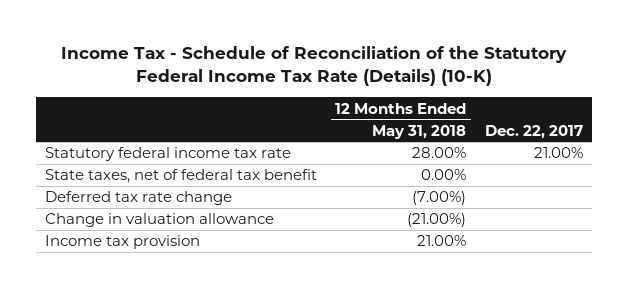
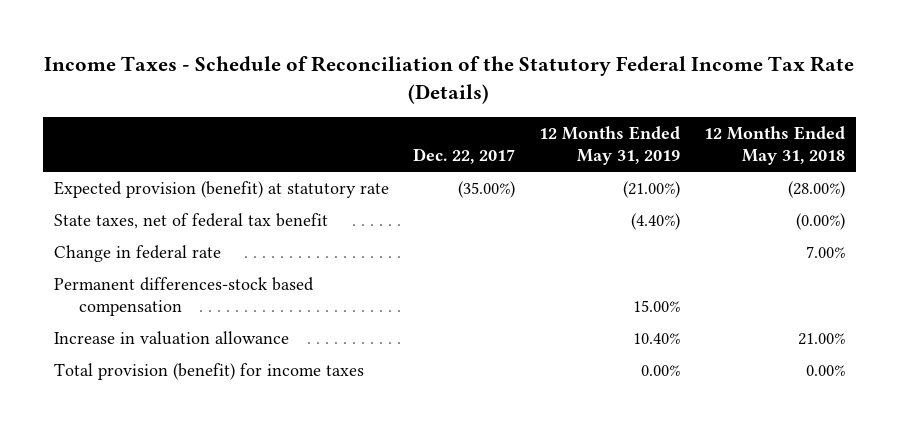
[60,46,567,87] Income Tax - Schedule of Reconciliation of the Statutory Federal Income Tax Rate (Details) (10-K) -> [44,55,855,105] Income Taxes - Schedule of Reconciliation of the Statutory Federal Income Tax Rate (Details)
none -> [538,126,680,166] 12 Months Ended May 31, 2019
[45,191,233,206] Deferred tax rate change -> none
[45,147,292,162] Statutory federal income tax rate -> [54,180,390,198] Expected provision (benefit) at statutory rate
[412,147,467,159] 28.00% -> [787,180,845,198] (28.00%)
[533,147,583,159] 21.00% -> [458,180,516,198] (35.00%)
[421,169,467,181] 0.00% -> [795,212,845,230] (0.00%)
none -> [54,244,222,262] Change in federal rate
none -> [54,276,315,316] Permanent differences-stock based compensation
[45,213,275,228] Change in valuation allowance -> [54,330,290,345] Increase in valuation allowance
[407,213,467,228] (21.00%) -> [797,332,845,345] 21.00%
[45,235,201,250] Income tax provision -> [54,362,365,380] Total provision (benefit) for income taxes
[417,235,467,247] 21.00% -> [805,364,845,376] 0.00%

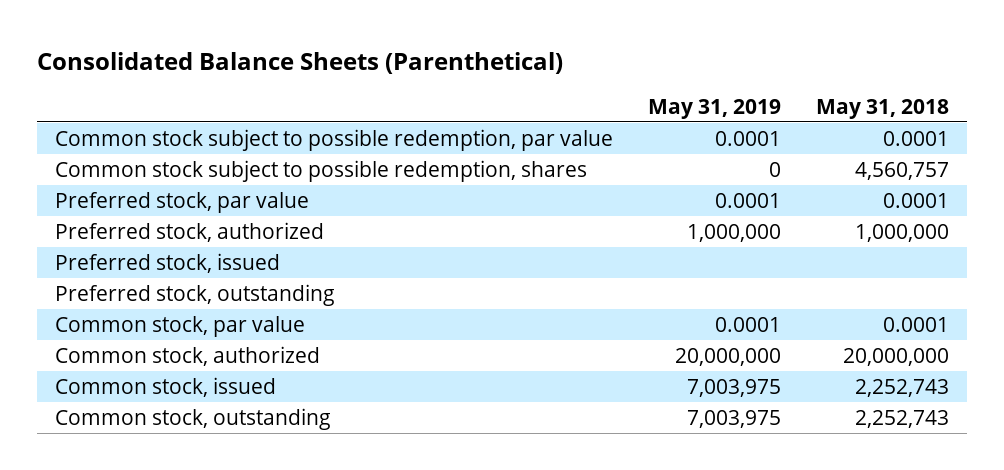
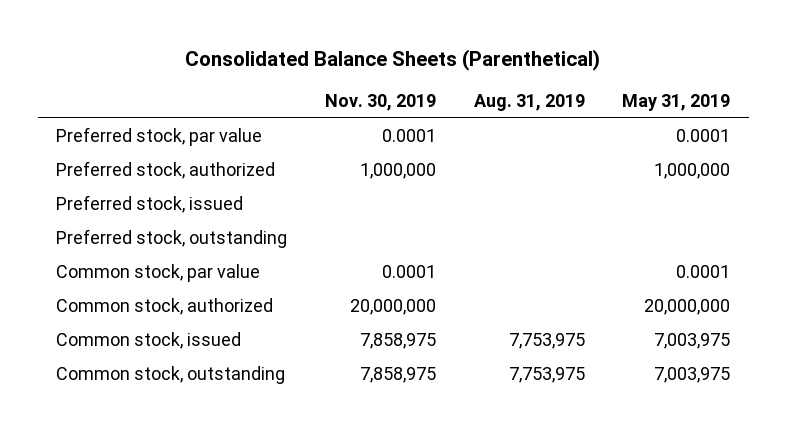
[816,98,950,119] May 31, 2018 -> none
none -> [325,93,437,111] Nov. 30, 2019
none -> [473,93,585,111] Aug. 31, 2019
[54,128,613,151] Common stock subject to possible redemption, par value -> none
[54,159,587,182] Common stock subject to possible redemption, shares -> none

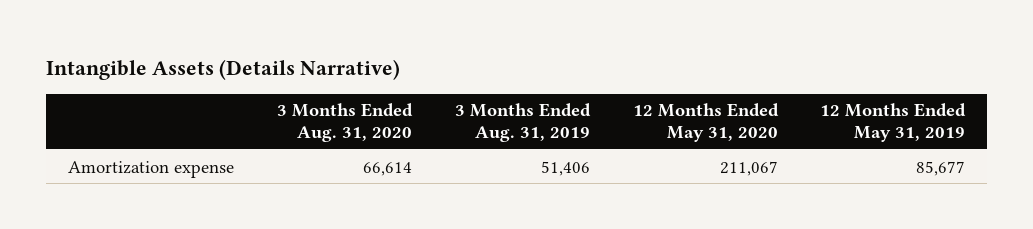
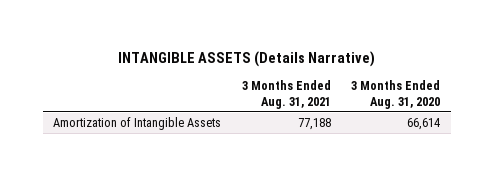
[46,59,401,81] Intangible Assets (Details Narrative) -> [117,50,375,67] INTANGIBLE ASSETS (Details Narrative)
[454,103,591,143] 3 Months Ended Aug. 31, 2019 -> none
[632,103,779,143] 12 Months Ended May 31, 2020 -> none
[820,103,967,143] 12 Months Ended May 31, 2019 -> none
none -> [241,79,331,110] 3 Months Ended Aug. 31, 2021
[67,160,234,178] Amortization expense -> [53,117,222,131] Amortization of Intangible Assets

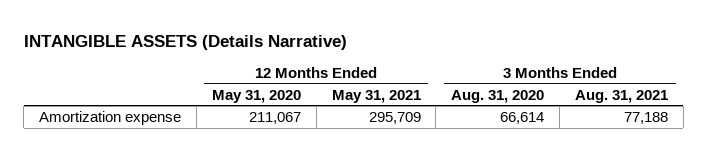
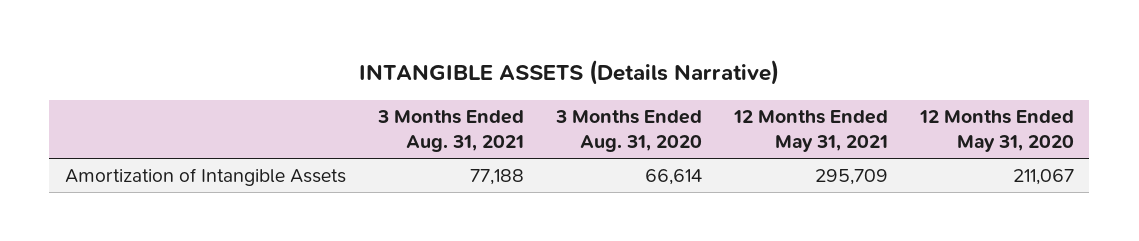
[39,111,182,126] Amortization expense -> [65,168,347,187] Amortization of Intangible Assets

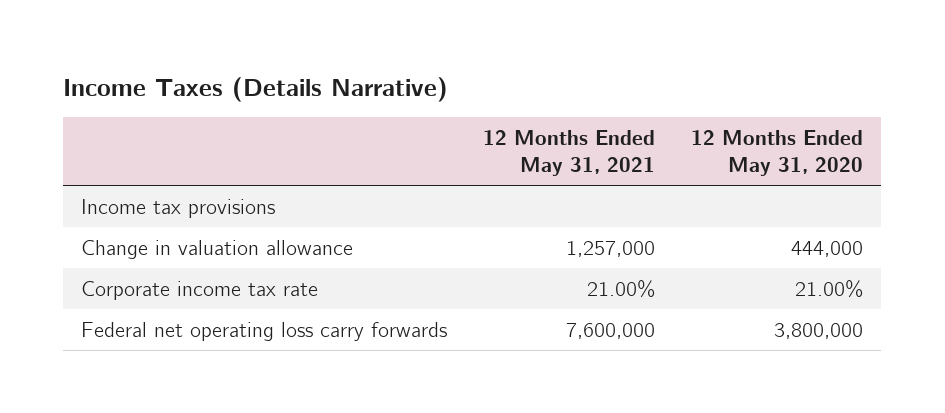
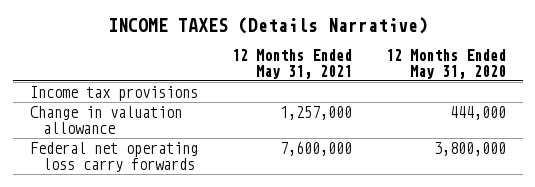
[63,76,449,102] Income Taxes (Details Narrative) -> [107,17,428,35] INCOME TAXES (Details Narrative)
[81,280,319,300] Corporate income tax rate -> none

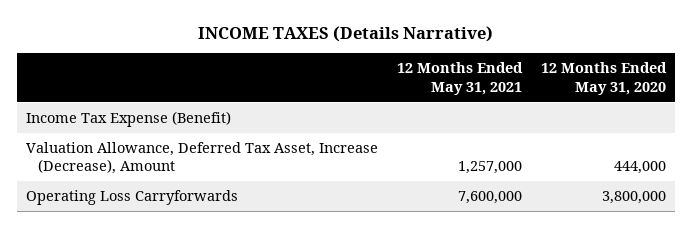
[29,85,198,101] Income tax provisions -> [26,111,232,128] Income Tax Expense (Benefit)
[29,105,182,134] Change in valuation allowance -> [26,142,379,175] Valuation Allowance, Deferred Tax Asset, Increase (Decrease), Amount
[29,141,198,172] Federal net operating loss carry forwards -> [26,190,239,206] Operating Loss Carryforwards

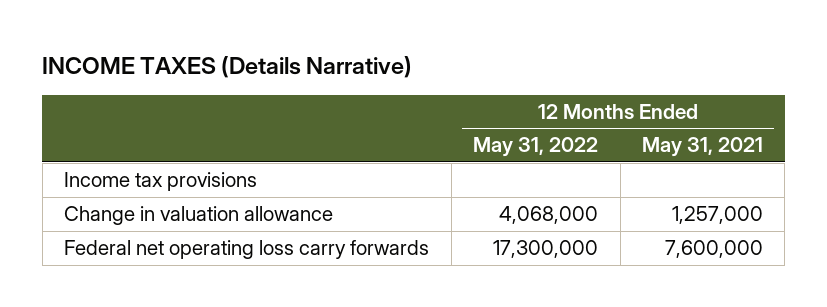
[540,62,667,95] 12 Months Ended May 31, 2020 -> none
none -> [473,137,599,158] May 31, 2022
[26,111,232,128] Income Tax Expense (Benefit) -> [64,172,258,192] Income tax provisions
[26,142,379,175] Valuation Allowance, Deferred Tax Asset, Increase (Decrease), Amount -> [64,206,334,226] Change in valuation allowance
[26,190,239,206] Operating Loss Carryforwards -> [64,240,430,260] Federal net operating loss carry forwards

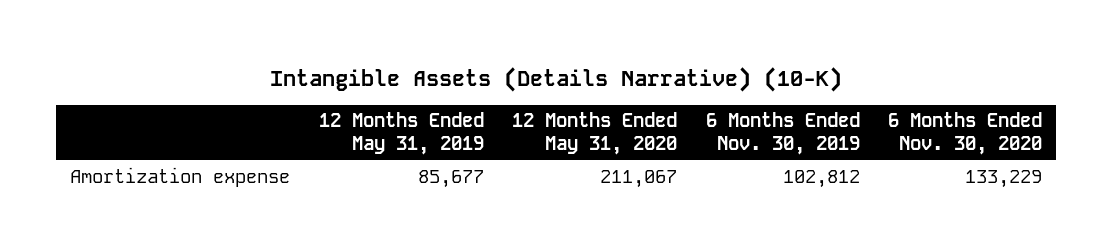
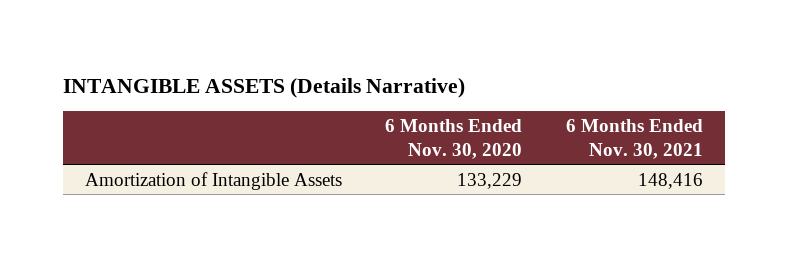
[270,66,843,92] Intangible Assets (Details Narrative) (10-K) -> [63,77,466,98] INTANGIBLE ASSETS (Details Narrative)
[318,112,484,156] 12 Months Ended May 31, 2019 -> none
[512,112,678,156] 12 Months Ended May 31, 2020 -> none
[705,112,860,156] 6 Months Ended Nov. 30, 2019 -> none
none -> [565,118,703,159] 6 Months Ended Nov. 30, 2021
[70,166,291,187] Amortization expense -> [84,171,342,190] Amortization of Intangible Assets

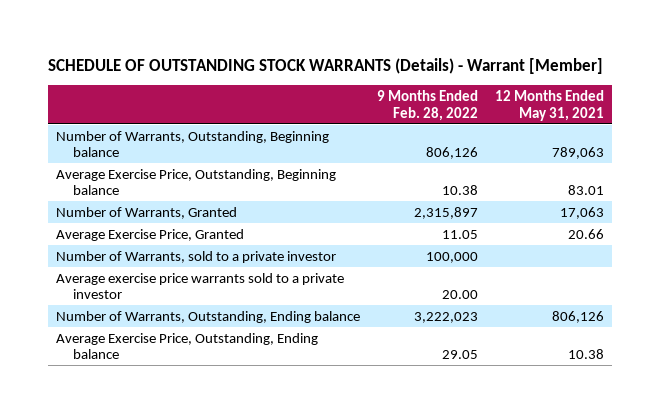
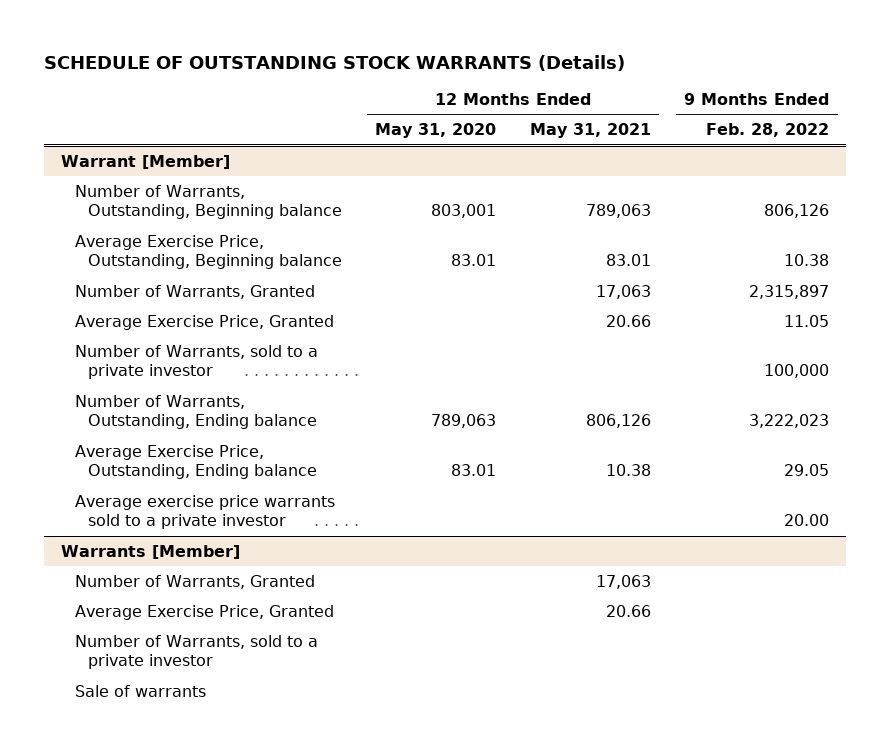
[48,57,604,74] SCHEDULE OF OUTSTANDING STOCK WARRANTS (Details) - Warrant [Member] -> [44,54,626,71] SCHEDULE OF OUTSTANDING STOCK WARRANTS (Details)
none -> [375,123,497,139] May 31, 2020
none -> [61,154,231,169] Warrant [Member]
[56,272,345,300] Average exercise price warrants sold to a private investor -> none
none -> [74,494,335,530] Average exercise price warrants sold to a private investor
none -> [61,544,241,559] Warrants [Member]
none -> [74,574,315,589] Number of Warrants, Granted
none -> [74,604,334,620] Average Exercise Price, Granted
none -> [74,634,318,670] Number of Warrants, sold to a private investor
none -> [74,684,206,697] Sale of warrants

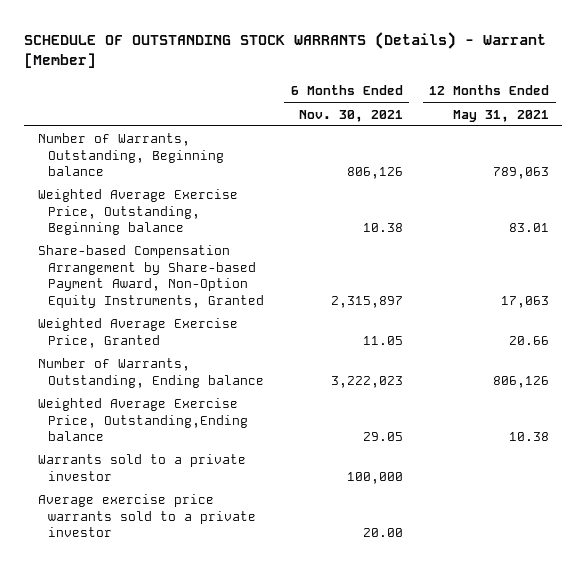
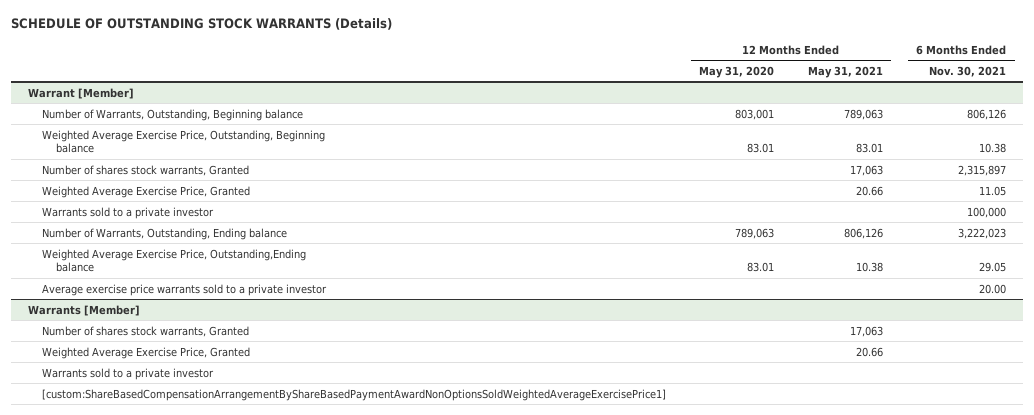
[24,31,547,69] SCHEDULE OF OUTSTANDING STOCK WARRANTS (Details) - Warrant [Member] -> [10,18,392,31] SCHEDULE OF OUTSTANDING STOCK WARRANTS (Details)
none -> [699,66,775,79] May 31, 2020
none -> [27,87,134,99] Warrant [Member]
[37,245,265,308] Share-based Compensation Arrangement by Share-based Payment Award, Non-Option Equity Instruments, Granted -> [41,164,249,176] Number of shares stock warrants, Granted
none -> [41,206,214,219] Warrants sold to a private investor
[37,454,246,481] Warrants sold to a private investor -> none
none -> [27,304,140,316] Warrants [Member]
none -> [41,325,249,337] Number of shares stock warrants, Granted
none -> [41,346,250,359] Weighted Average Exercise Price, Granted
none -> [41,367,214,380] Warrants sold to a private investor
none -> [41,388,666,401] [custom:ShareBasedCompensationArrangementByShareBasedPaymentAwardNonOptionsSoldWeightedAverageExercisePrice1]

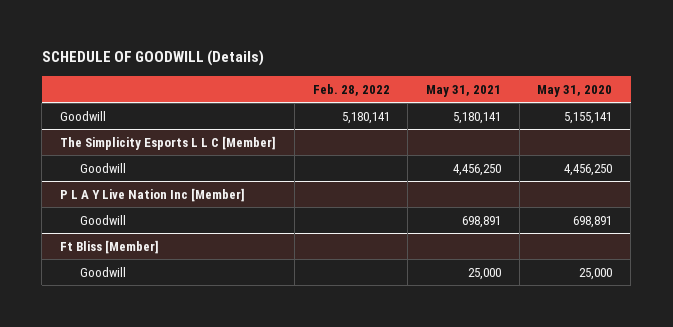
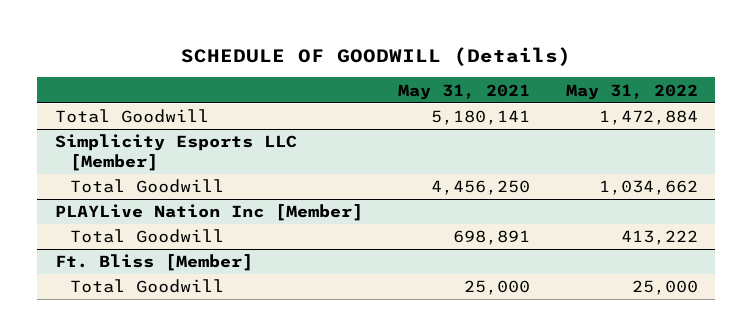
[312,83,390,96] Feb. 28, 2022 -> none
[537,84,613,97] May 31, 2020 -> none
none -> [565,83,698,100] May 31, 2022
[60,135,277,150] The Simplicity Esports L L C [Member] -> none
[60,110,107,121] Goodwill -> [54,109,209,124] Total Goodwill
none -> [54,134,297,171] Simplicity Esports LLC [Member]
[80,162,127,173] Goodwill -> [69,179,224,194] Total Goodwill
[60,187,246,202] P L A Y Live Nation Inc [Member] -> [54,204,363,222] PLAYLive Nation Inc [Member]
[80,214,127,225] Goodwill -> [69,229,224,244] Total Goodwill
[60,239,160,254] Ft Bliss [Member] -> [54,254,253,272] Ft. Bliss [Member]
[80,266,127,277] Goodwill -> [69,279,224,294] Total Goodwill

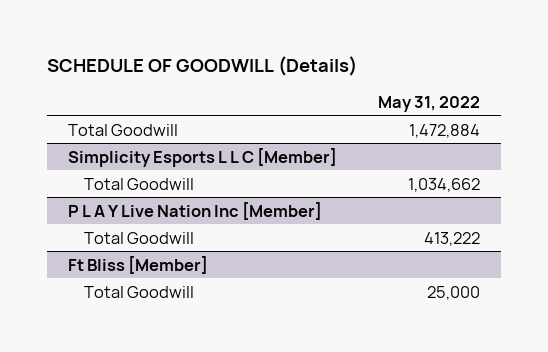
[398,83,531,100] May 31, 2021 -> none
[54,134,297,171] Simplicity Esports LLC [Member] -> [67,147,337,167] Simplicity Esports L L C [Member]
[54,204,363,222] PLAYLive Nation Inc [Member] -> [67,201,322,220] P L A Y Live Nation Inc [Member]
[54,254,253,272] Ft. Bliss [Member] -> [67,255,208,274] Ft Bliss [Member]

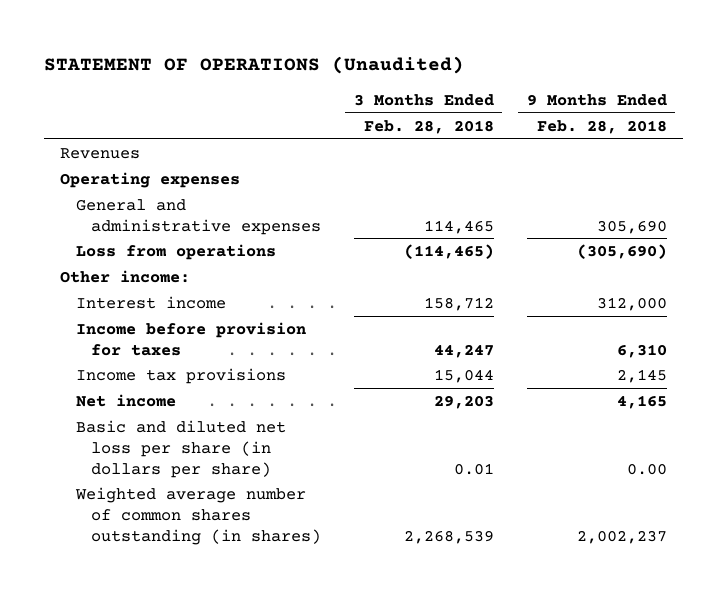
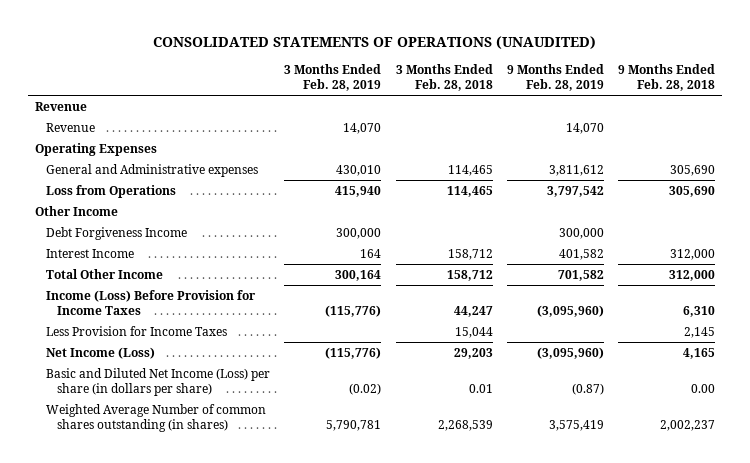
[43,56,464,75] STATEMENT OF OPERATIONS (Unaudited) -> [153,35,597,49] CONSOLIDATED STATEMENTS OF OPERATIONS (UNAUDITED)
none -> [284,63,382,91] 3 Months Ended Feb. 28, 2019
none -> [506,63,604,91] 9 Months Ended Feb. 28, 2019
none -> [35,102,88,112] Revenue
[60,147,141,159] Revenues -> [45,123,95,133] Revenue
[60,171,241,188] Operating expenses -> [35,143,158,157] Operating Expenses
[75,198,321,235] General and administrative expenses -> [45,164,258,178] General and Administrative expenses
[75,243,276,260] Loss from operations -> [45,185,176,199] Loss from Operations
[403,243,494,259] (114,465) -> [446,186,493,198] 114,465
[576,243,667,259] (305,690) -> [669,186,716,198] 305,690
[60,269,191,283] Other income: -> [35,206,119,217] Other Income
none -> [45,227,187,241] Debt Forgiveness Income
[75,295,226,309] Interest income -> [45,249,134,259] Interest Income
none -> [45,269,163,280] Total Other Income
[75,321,306,356] Income before provision for taxes -> [45,290,256,316] Income (Loss) Before Provision for Income Taxes
[75,367,286,384] Income tax provisions -> [45,326,227,337] Less Provision for Income Taxes
[75,393,176,407] Net income -> [45,347,155,360] Net Income (Loss)
[75,419,286,478] Basic and diluted net loss per share (in dollars per share) -> [45,368,270,397] Basic and Diluted Net Income (Loss) per share (in dollars per share)
[74,486,321,545] Weighted average number of common shares outstanding (in shares) -> [45,404,266,433] Weighted Average Number of common shares outstanding (in shares)

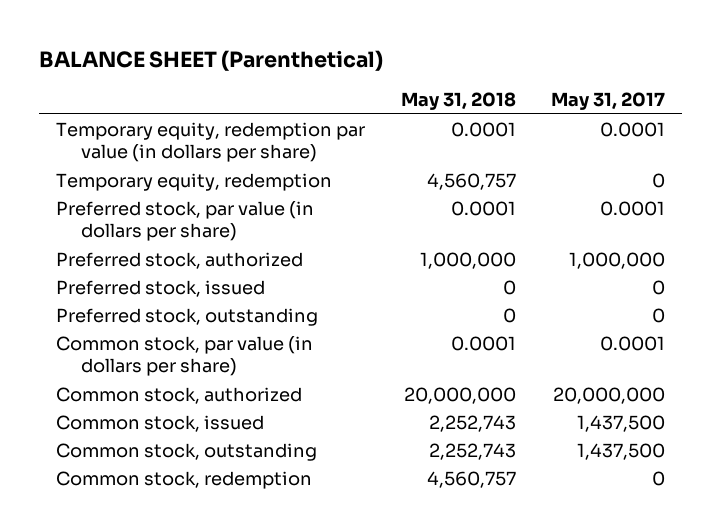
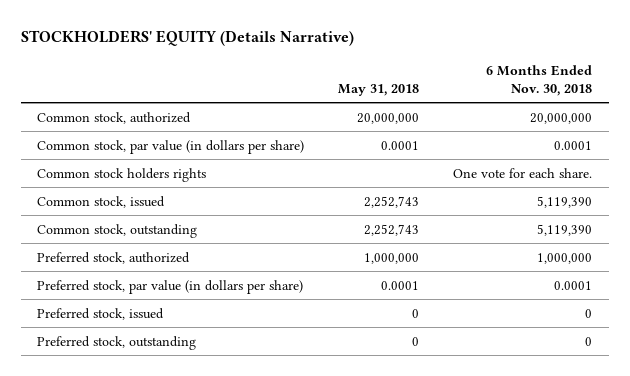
[38,50,383,72] BALANCE SHEET (Parenthetical) -> [20,30,354,47] STOCKHOLDERS' EQUITY (Details Narrative)
[550,92,665,111] May 31, 2017 -> none
none -> [486,64,593,96] 6 Months Ended Nov. 30, 2018
[56,121,366,162] Temporary equity, redemption par value (in dollars per share) -> none
[56,172,333,191] Temporary equity, redemption -> none
[56,335,314,376] Common stock, par value (in dollars per share) -> [37,139,305,154] Common stock, par value (in dollars per share)
none -> [37,167,207,182] Common stock holders rights
[56,470,313,489] Common stock, redemption -> none
[56,251,304,269] Preferred stock, authorized -> [37,251,191,264] Preferred stock, authorized
[56,200,315,241] Preferred stock, par value (in dollars per share) -> [37,279,304,294] Preferred stock, par value (in dollars per share)
[56,279,266,297] Preferred stock, issued -> [37,307,165,320] Preferred stock, issued
[56,307,319,326] Preferred stock, outstanding -> [37,335,197,350] Preferred stock, outstanding

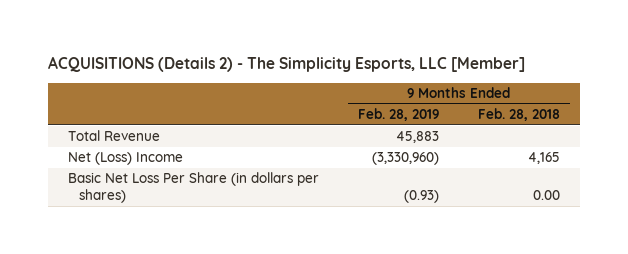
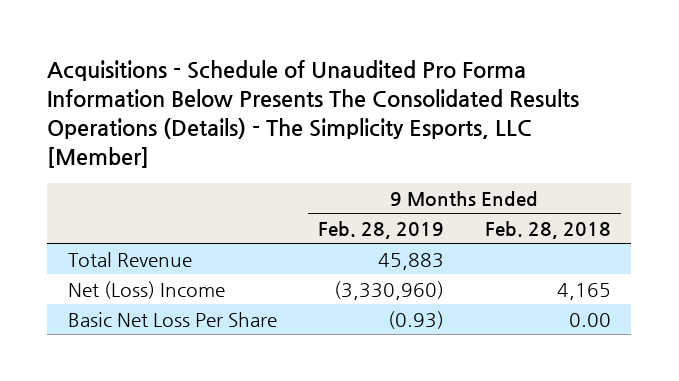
[47,56,525,73] ACQUISITIONS (Details 2) - The Simplicity Esports, LLC [Member] -> [47,59,580,169] Acquisitions - Schedule of Unaudited Pro Forma Information Below Presents The Consolidated Results Operations (Details) - The Simplicity Esports, LLC [Member]
[67,172,319,204] Basic Net Loss Per Share (in dollars per shares) -> [67,311,277,327] Basic Net Loss Per Share

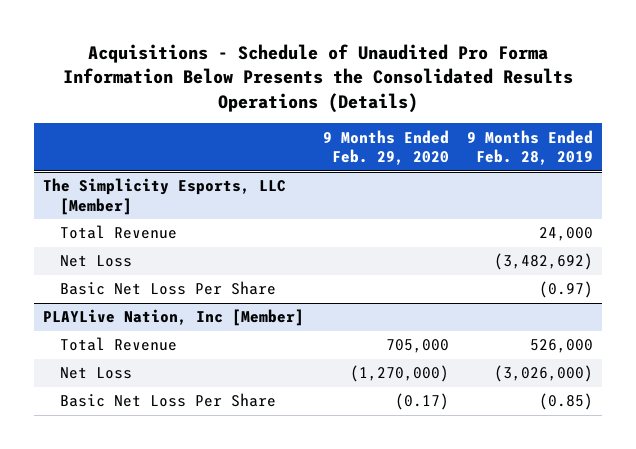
[47,59,580,169] Acquisitions - Schedule of Unaudited Pro Forma Information Below Presents The Consolidated Results Operations (Details) - The Simplicity Esports, LLC [Member] -> [63,43,574,113] Acquisitions - Schedule of Unaudited Pro Forma Information Below Presents the Consolidated Results Operations (Details)
[484,220,611,239] Feb. 28, 2018 -> none
none -> [322,129,449,166] 9 Months Ended Feb. 29, 2020
none -> [43,178,287,215] The Simplicity Esports, LLC [Member]
[377,252,444,270] 45,883 -> [538,227,593,242] 24,000
[67,280,225,299] Net (Loss) Income -> [60,255,133,268] Net Loss
[333,280,444,300] (3,330,960) -> [493,253,593,271] (3,482,692)
[387,310,444,329] (0.93) -> [538,281,593,299] (0.97)
none -> [43,309,305,327] PLAYLive Nation, Inc [Member]
none -> [60,337,178,352] Total Revenue
none -> [60,367,133,380] Net Loss
none -> [60,393,277,408] Basic Net Loss Per Share

